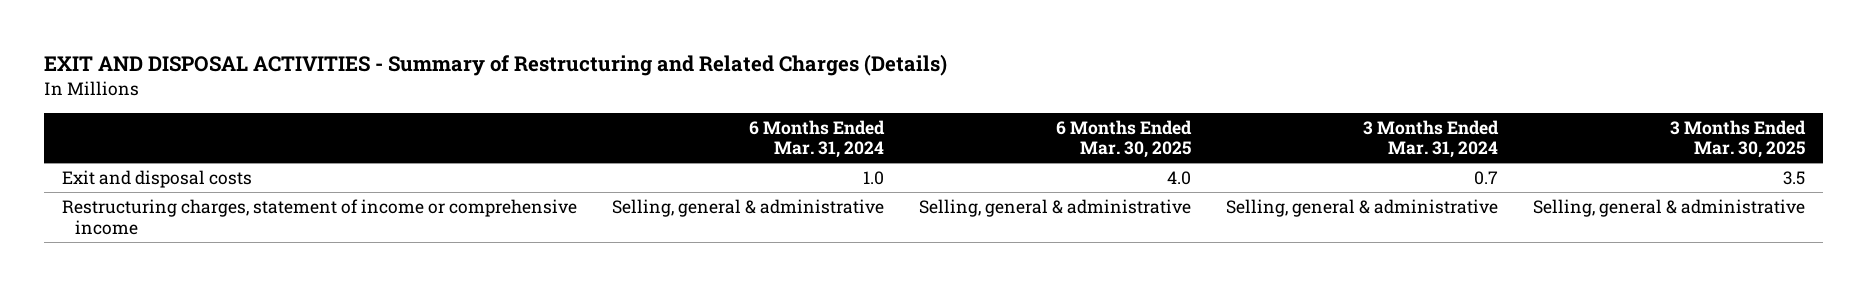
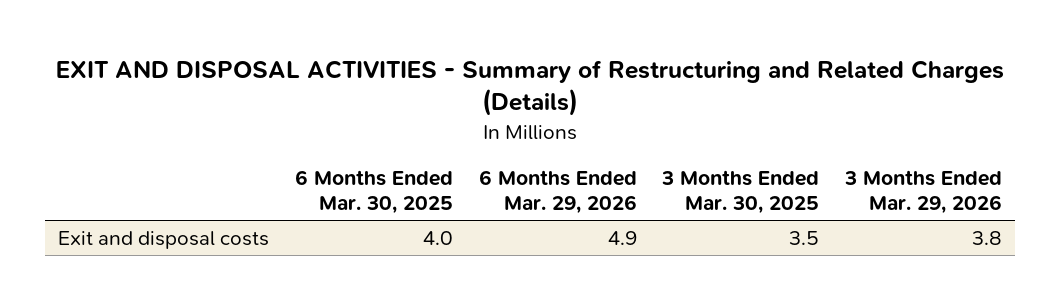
[748,119,885,159] 6 Months Ended Mar. 31, 2024 -> none
[1363,119,1500,159] 3 Months Ended Mar. 31, 2024 -> none
none -> [478,169,637,215] 6 Months Ended Mar. 29, 2026
none -> [844,169,1003,215] 3 Months Ended Mar. 29, 2026
[61,198,577,235] Restructuring charges, statement of income or comprehensive income -> none

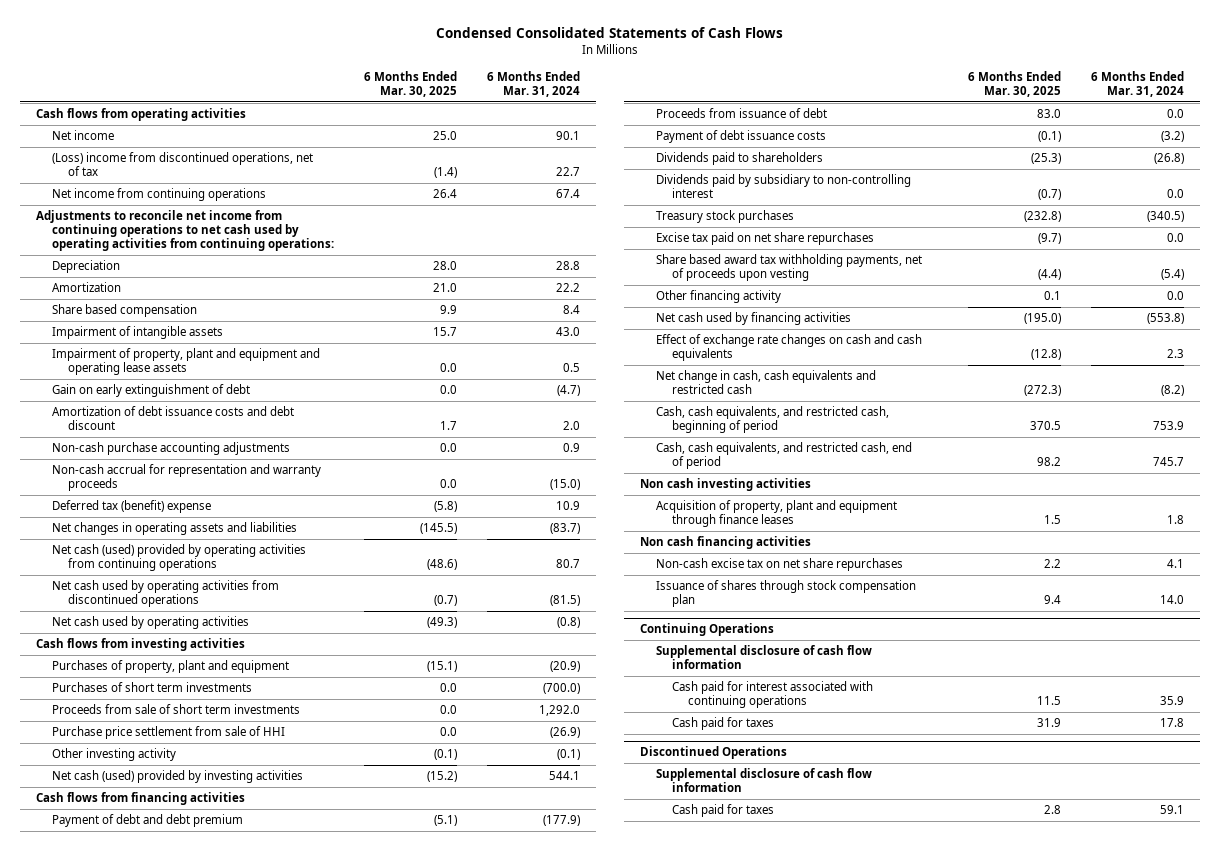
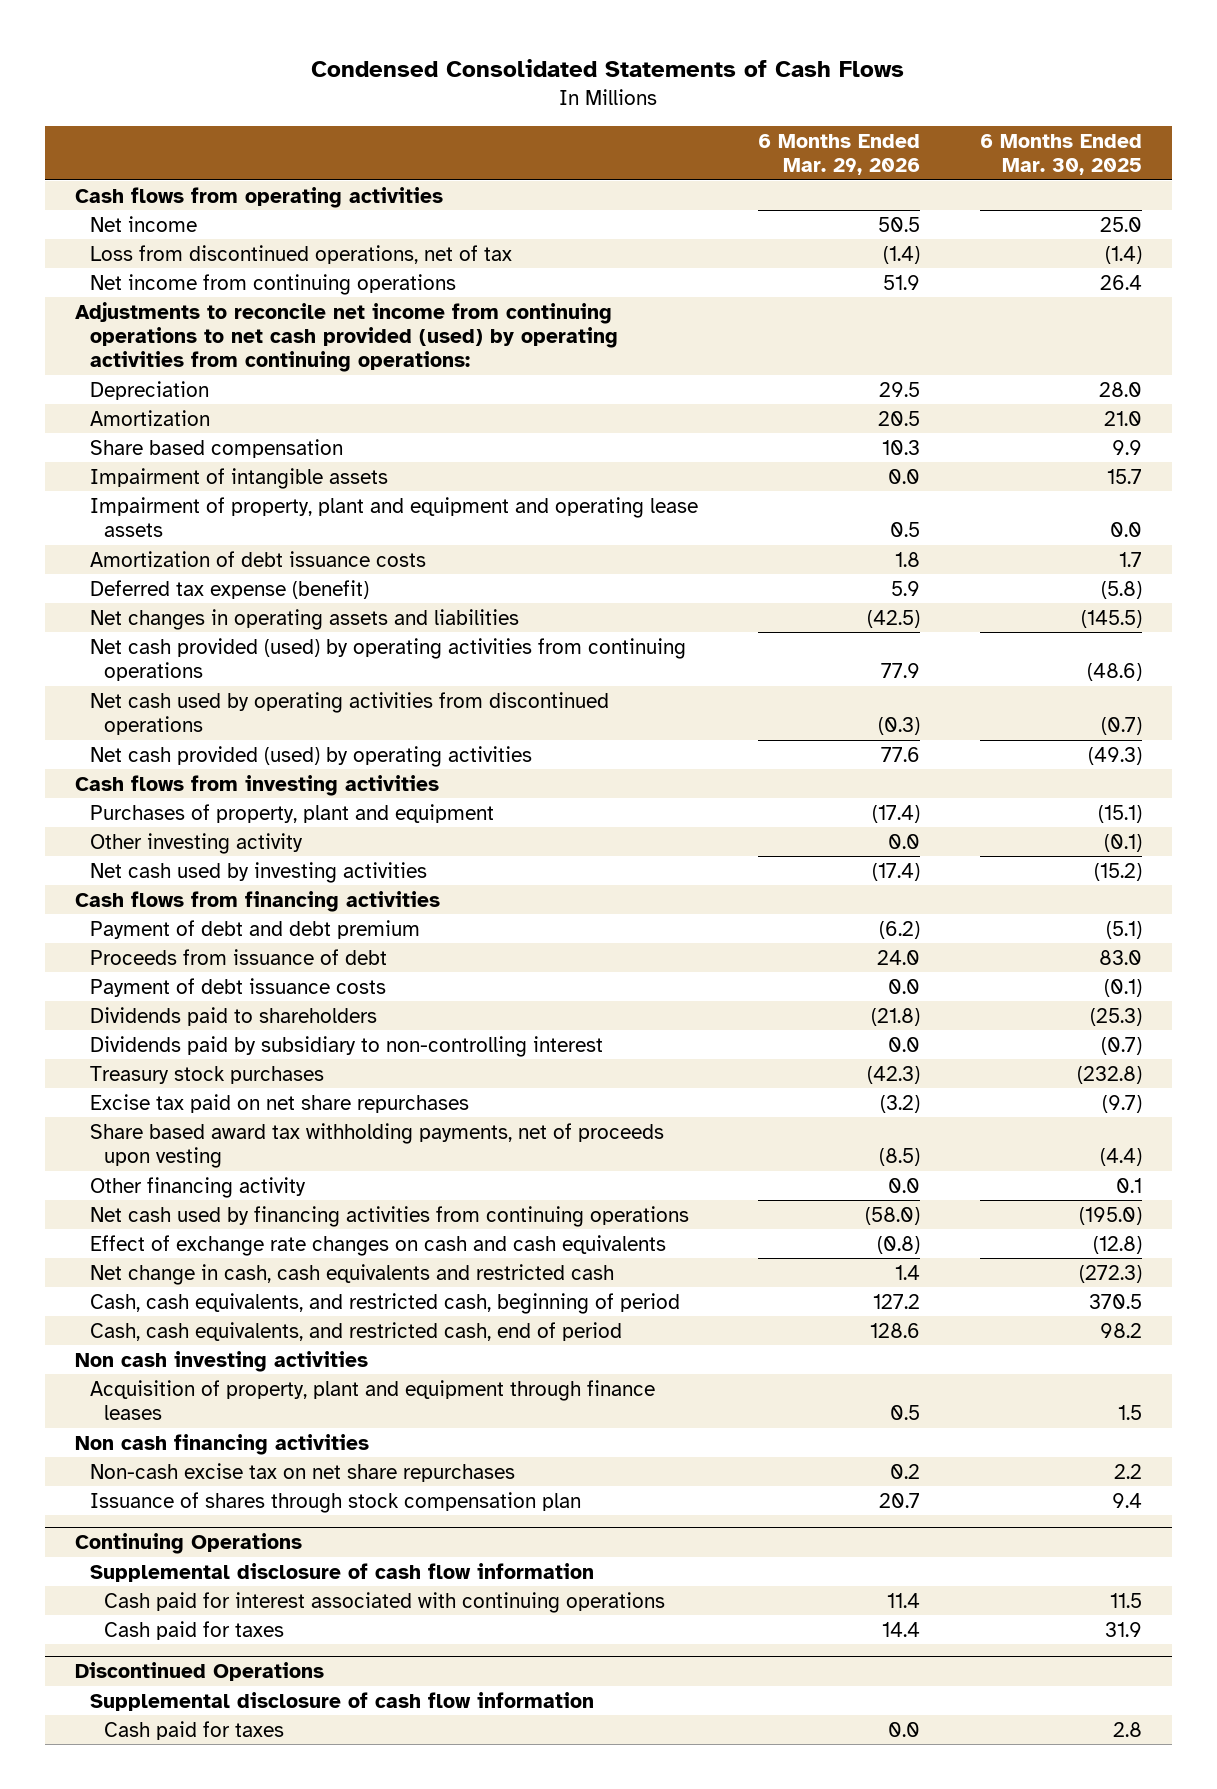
[487,70,581,97] 6 Months Ended Mar. 31, 2024 -> none
none -> [757,134,920,176] 6 Months Ended Mar. 29, 2026
[51,152,313,177] (Loss) income from discontinued operations, net of tax -> [89,244,512,264] Loss from discontinued operations, net of tax
[35,210,334,252] Adjustments to reconcile net income from continuing operations to net cash used by operating activities from continuing operations: -> [75,301,618,373] Adjustments to reconcile net income from continuing operations to net cash provided (used) by operating activities from continuing operations:
[51,384,250,398] Gain on early extinguishment of debt -> none
[51,442,290,456] Non-cash purchase accounting adjustments -> none
[51,464,321,492] Non-cash accrual for representation and warranty proceeds -> none
[51,406,294,431] Amortization of debt issuance costs and debt discount -> [89,550,426,567] Amortization of debt issuance costs
[51,500,211,514] Deferred tax (benefit) expense -> [89,579,369,599] Deferred tax expense (benefit)
[51,544,306,572] Net cash (used) provided by operating activities from continuing operations -> [89,637,686,681] Net cash provided (used) by operating activities from continuing operations
[51,616,249,630] Net cash used by operating activities -> [89,745,532,767] Net cash provided (used) by operating activities
[51,682,252,693] Purchases of short term investments -> none
[51,704,300,715] Proceeds from sale of short term investments -> none
[51,726,285,740] Purchase price settlement from sale of HHI -> none
[51,770,303,784] Net cash (used) provided by investing activities -> [89,861,427,883] Net cash used by investing activities
[655,312,851,326] Net cash used by financing activities -> [89,1205,689,1227] Net cash used by financing activities from continuing operations

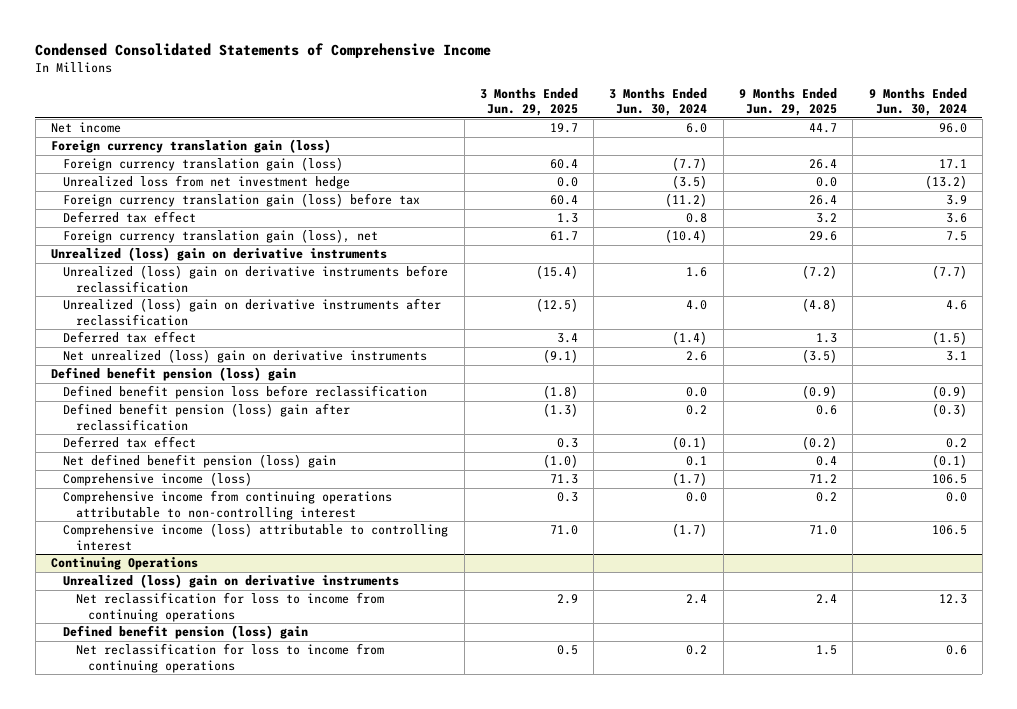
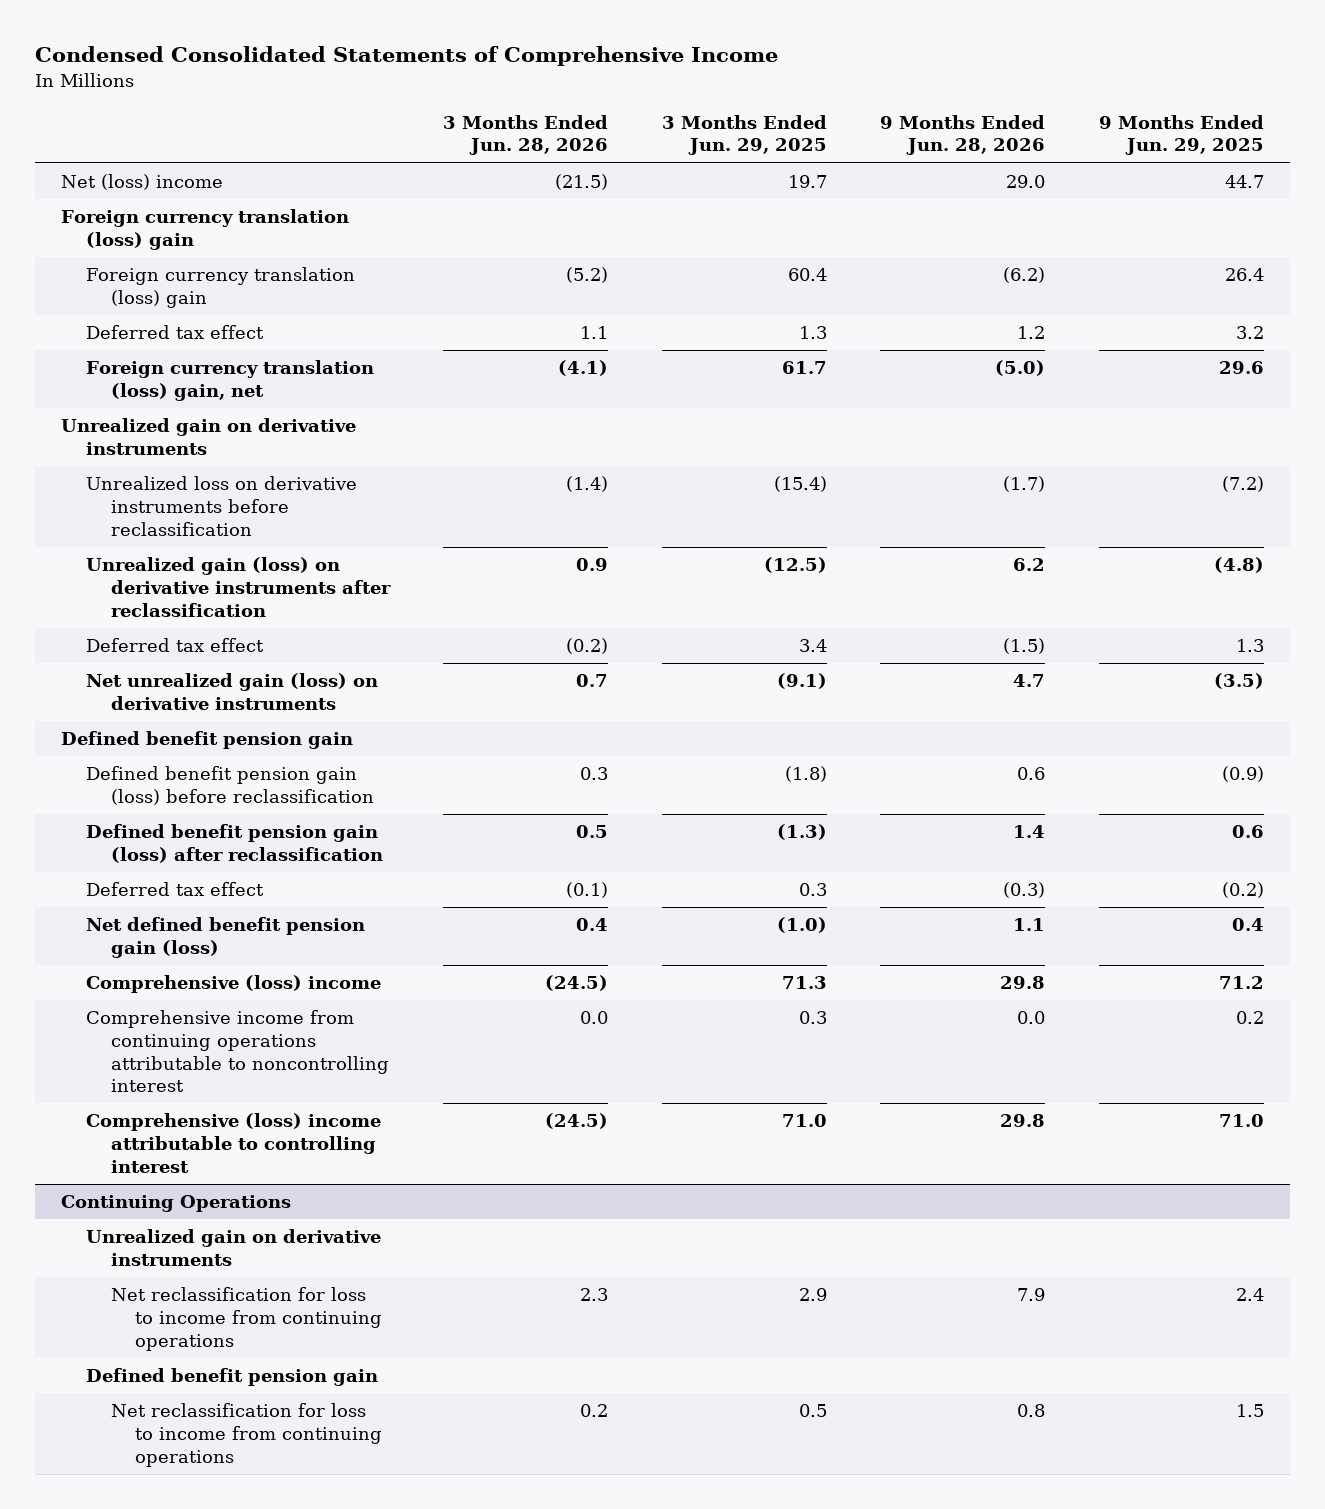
[609,87,708,116] 3 Months Ended Jun. 30, 2024 -> none
[868,87,967,116] 9 Months Ended Jun. 30, 2024 -> none
none -> [443,114,609,156] 3 Months Ended Jun. 28, 2026
none -> [880,114,1046,156] 9 Months Ended Jun. 28, 2026
[63,175,351,190] Unrealized loss from net investment hedge -> none
[63,193,421,208] Foreign currency translation gain (loss) before tax -> none
[50,122,121,134] Net income -> [61,174,224,191] Net (loss) income
[50,139,331,154] Foreign currency translation gain (loss) -> [61,209,350,250] Foreign currency translation (loss) gain
[63,157,344,172] Foreign currency translation gain (loss) -> [86,267,356,308] Foreign currency translation (loss) gain
[63,229,379,244] Foreign currency translation gain (loss), net -> [86,360,375,401] Foreign currency translation (loss) gain, net
[50,247,387,262] Unrealized (loss) gain on derivative instruments -> [61,418,357,455] Unrealized gain on derivative instruments
[63,265,449,293] Unrealized (loss) gain on derivative instruments before reclassification -> [86,476,358,536] Unrealized loss on derivative instruments before reclassification
[63,298,442,326] Unrealized (loss) gain on derivative instruments after reclassification -> [86,557,391,617] Unrealized gain (loss) on derivative instruments after reclassification
[63,349,428,364] Net unrealized (loss) gain on derivative instruments -> [86,673,379,710] Net unrealized gain (loss) on derivative instruments
[50,367,296,382] Defined benefit pension (loss) gain -> [61,731,354,750] Defined benefit pension gain
[63,385,428,400] Defined benefit pension loss before reclassification -> [86,766,374,805] Defined benefit pension gain (loss) before reclassification
[63,403,351,431] Defined benefit pension (loss) gain after reclassification -> [86,824,383,863] Defined benefit pension gain (loss) after reclassification
[63,454,337,469] Net defined benefit pension (loss) gain -> [86,917,366,958] Net defined benefit pension gain (loss)
[63,472,253,487] Comprehensive income (loss) -> [86,975,382,994] Comprehensive (loss) income
[63,490,393,520] Comprehensive income from continuing operations attributable to non-controlling interest -> [86,1010,389,1093] Comprehensive income from continuing operations attributable to noncontrolling interest
[63,523,449,551] Comprehensive income (loss) attributable to controlling interest -> [86,1113,382,1173] Comprehensive (loss) income attributable to controlling interest
[63,574,400,589] Unrealized (loss) gain on derivative instruments -> [86,1229,382,1266] Unrealized gain on derivative instruments
[63,625,309,640] Defined benefit pension (loss) gain -> [86,1368,379,1387] Defined benefit pension gain

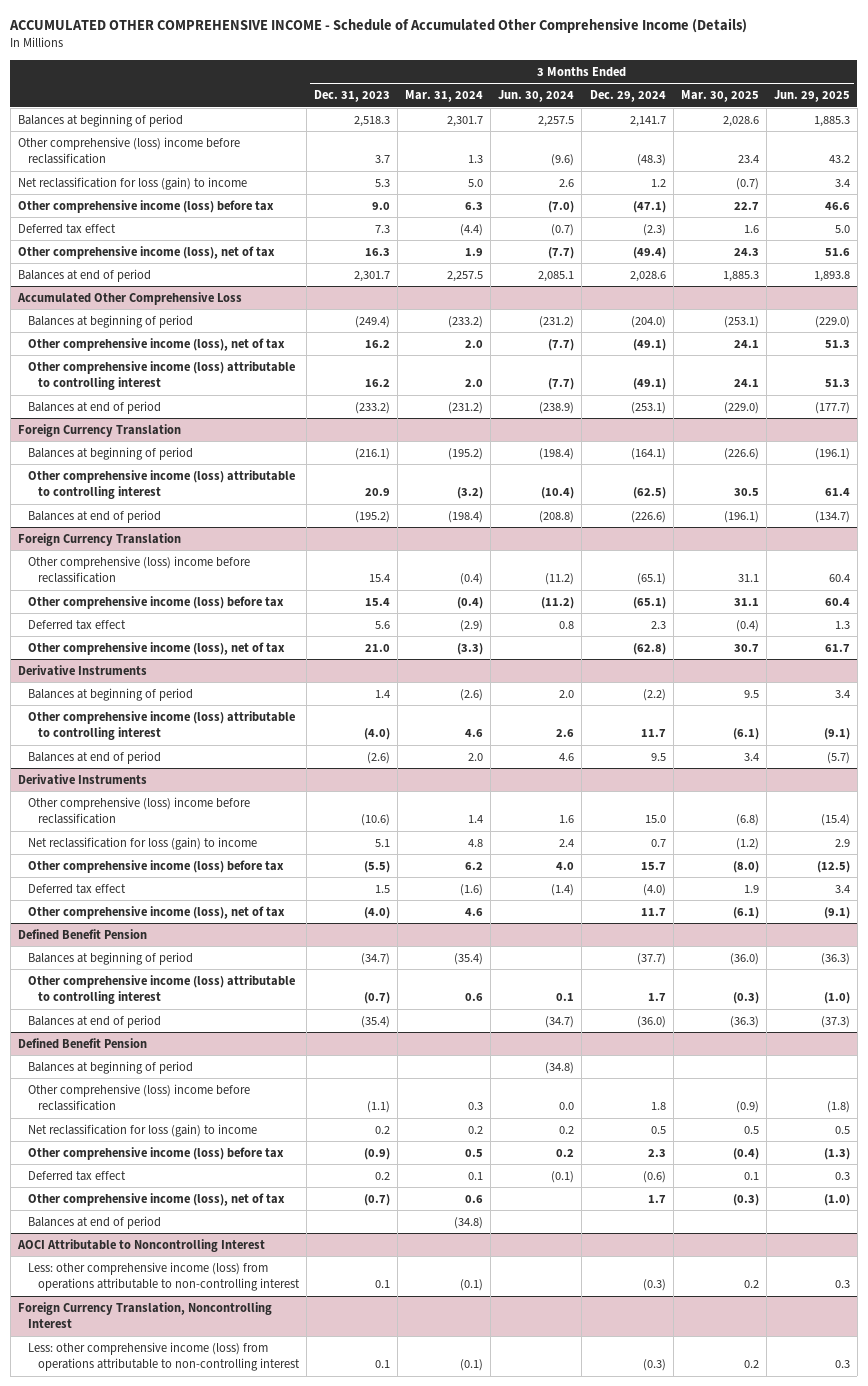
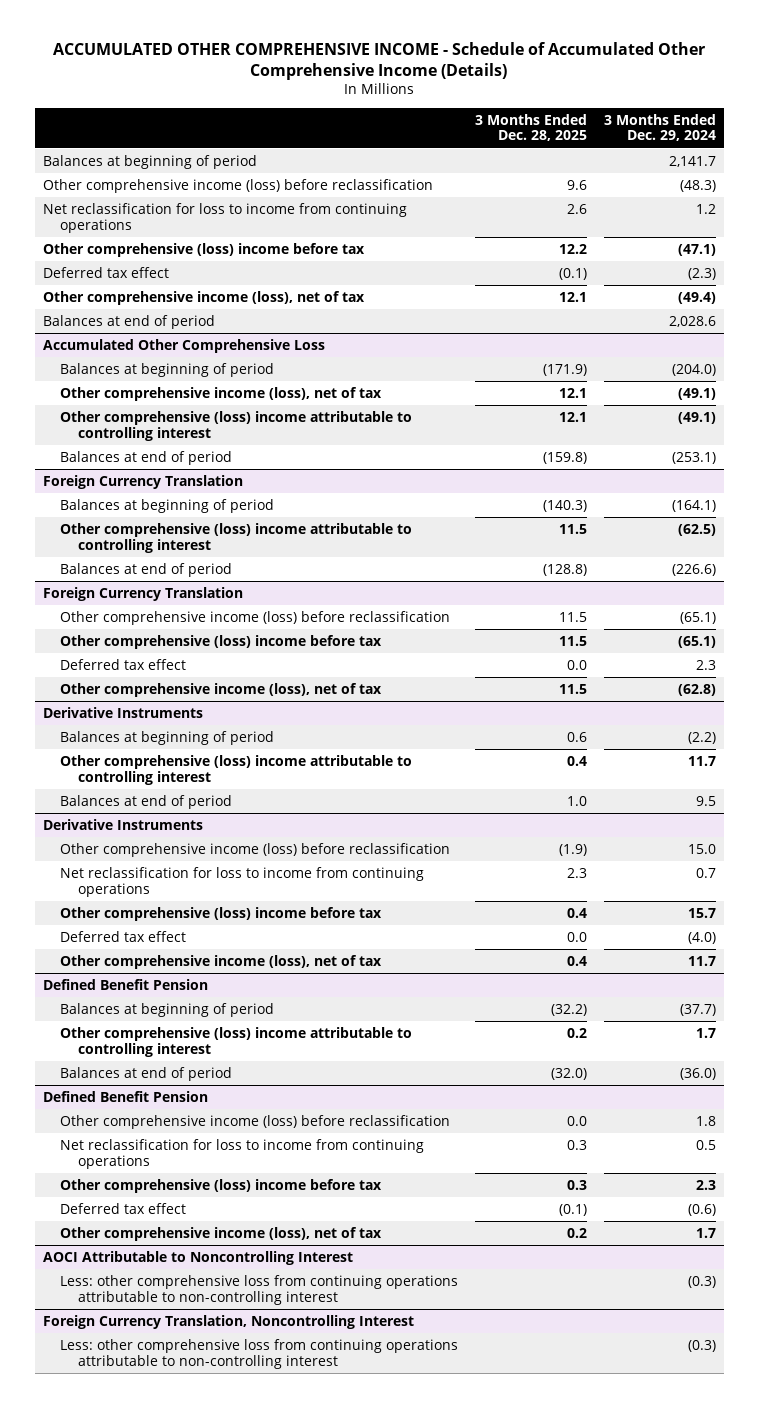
[314,90,391,103] Dec. 31, 2023 -> none
[405,90,484,103] Mar. 31, 2024 -> none
[498,90,575,103] Jun. 30, 2024 -> none
[680,90,759,103] Mar. 30, 2025 -> none
[773,90,850,103] Jun. 29, 2025 -> none
none -> [475,113,588,142] 3 Months Ended Dec. 28, 2025
[17,136,240,165] Other comprehensive (loss) income before reclassification -> [42,178,433,193] Other comprehensive income (loss) before reclassification
[17,176,247,190] Net reclassification for loss (gain) to income -> [42,202,407,233] Net reclassification for loss to income from continuing operations
[17,199,274,213] Other comprehensive income (loss) before tax -> [42,242,365,257] Other comprehensive (loss) income before tax
[27,360,295,391] Other comprehensive income (loss) attributable to controlling interest -> [60,410,413,441] Other comprehensive (loss) income attributable to controlling interest
[27,469,295,500] Other comprehensive income (loss) attributable to controlling interest -> [60,522,413,553] Other comprehensive (loss) income attributable to controlling interest
[27,555,250,584] Other comprehensive (loss) income before reclassification -> [60,610,451,625] Other comprehensive income (loss) before reclassification
[27,595,284,609] Other comprehensive income (loss) before tax -> [60,634,383,649] Other comprehensive (loss) income before tax
[27,710,295,741] Other comprehensive income (loss) attributable to controlling interest -> [60,754,413,785] Other comprehensive (loss) income attributable to controlling interest
[27,796,250,825] Other comprehensive (loss) income before reclassification -> [60,842,451,857] Other comprehensive income (loss) before reclassification
[27,836,257,850] Net reclassification for loss (gain) to income -> [60,866,425,897] Net reclassification for loss to income from continuing operations
[27,859,284,873] Other comprehensive income (loss) before tax -> [60,906,383,921] Other comprehensive (loss) income before tax
[27,974,295,1005] Other comprehensive income (loss) attributable to controlling interest -> [60,1026,413,1057] Other comprehensive (loss) income attributable to controlling interest
[27,1060,193,1074] Balances at beginning of period -> none
[27,1083,250,1112] Other comprehensive (loss) income before reclassification -> [60,1114,451,1129] Other comprehensive income (loss) before reclassification
[27,1123,257,1137] Net reclassification for loss (gain) to income -> [60,1138,425,1169] Net reclassification for loss to income from continuing operations
[27,1146,284,1160] Other comprehensive income (loss) before tax -> [60,1178,383,1193] Other comprehensive (loss) income before tax
[27,1215,161,1229] Balances at end of period -> none
[27,1261,300,1292] Less: other comprehensive income (loss) from operations attributable to non-controlling interest -> [60,1274,459,1305] Less: other comprehensive loss from continuing operations attributable to non-controlling interest
[27,1341,300,1372] Less: other comprehensive income (loss) from operations attributable to non-controlling interest -> [60,1338,459,1369] Less: other comprehensive loss from continuing operations attributable to non-controlling interest

